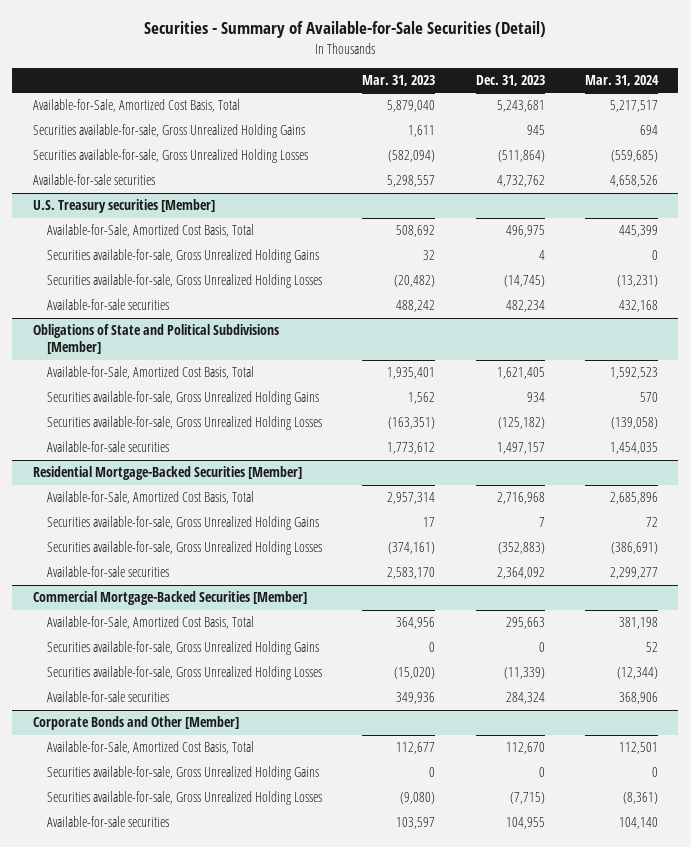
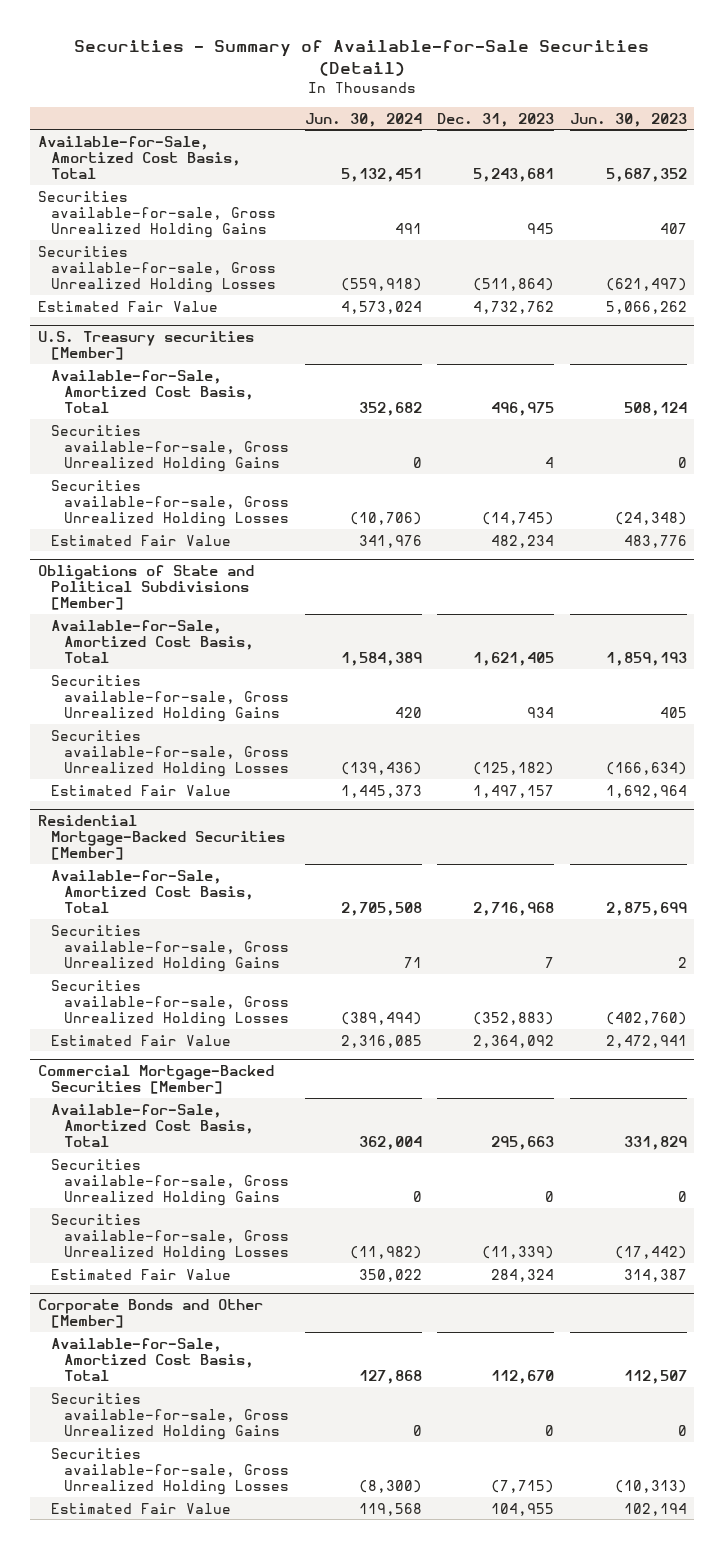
[362,75,436,87] Mar. 31, 2023 -> none
[585,75,660,87] Mar. 31, 2024 -> none
none -> [304,112,422,127] Jun. 30, 2024
none -> [569,112,687,127] Jun. 30, 2023
[32,174,155,186] Available-for-sale securities -> [37,300,218,312] Estimated Fair Value
[47,299,170,311] Available-for-sale securities -> [51,534,232,546] Estimated Fair Value
[47,441,170,453] Available-for-sale securities -> [51,784,232,796] Estimated Fair Value
[47,566,170,578] Available-for-sale securities -> [51,1034,232,1046] Estimated Fair Value
[47,691,170,703] Available-for-sale securities -> [51,1268,232,1280] Estimated Fair Value
[47,816,170,828] Available-for-sale securities -> [51,1502,232,1514] Estimated Fair Value

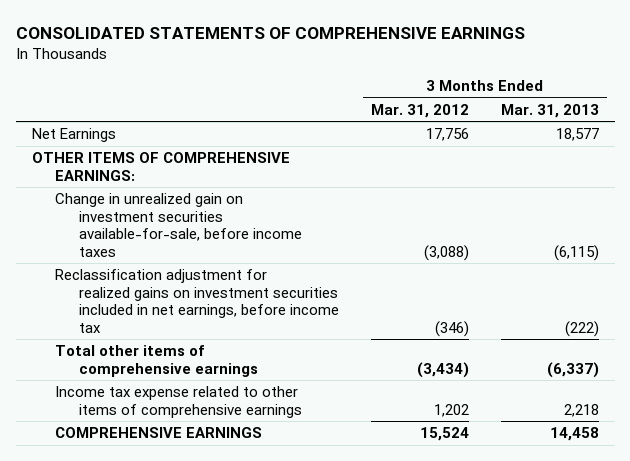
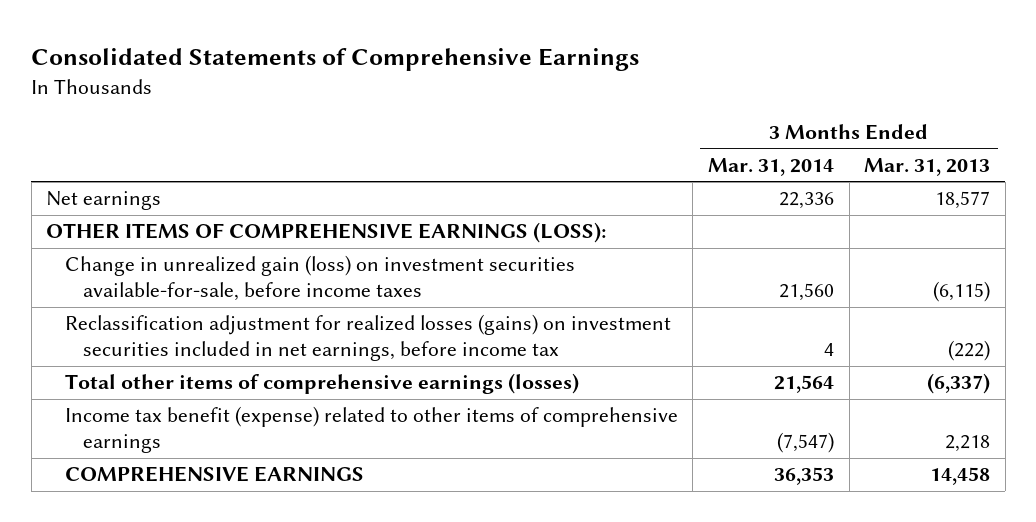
[15,26,525,39] CONSOLIDATED STATEMENTS OF COMPREHENSIVE EARNINGS -> [31,47,640,71] Consolidated Statements of Comprehensive Earnings
[370,103,469,118] Mar. 31, 2012 -> none
none -> [707,157,834,176] Mar. 31, 2014
[31,128,116,143] Net Earnings -> [46,191,162,211] Net earnings
[31,152,290,181] OTHER ITEMS OF COMPREHENSIVE EARNINGS: -> [46,222,607,244] OTHER ITEMS OF COMPREHENSIVE EARNINGS (LOSS):
[55,193,302,257] Change in unrealized gain on investment securities available-for-sale, before income taxes -> [64,255,575,302] Change in unrealized gain (loss) on investment securities available-for-sale, before income taxes
[55,269,339,333] Reclassification adjustment for realized gains on investment securities included in net earnings, before income tax -> [64,314,671,362] Reclassification adjustment for realized losses (gains) on investment securities included in net earnings, before income tax
[55,345,258,377] Total other items of comprehensive earnings -> [64,373,579,395] Total other items of comprehensive earnings (losses)
[55,386,302,418] Income tax expense related to other items of comprehensive earnings -> [64,406,678,454] Income tax benefit (expense) related to other items of comprehensive earnings

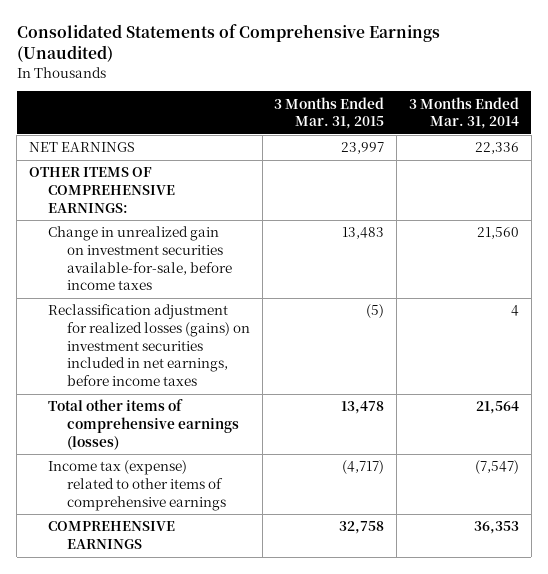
[31,47,640,71] Consolidated Statements of Comprehensive Earnings -> [16,23,440,63] Consolidated Statements of Comprehensive Earnings (Unaudited)
[864,157,991,176] Mar. 31, 2013 -> none
none -> [274,96,385,130] 3 Months Ended Mar. 31, 2015
[46,191,162,211] Net earnings -> [29,142,136,153] NET EARNINGS
[46,222,607,244] OTHER ITEMS OF COMPREHENSIVE EARNINGS (LOSS): -> [29,167,176,213] OTHER ITEMS OF COMPREHENSIVE EARNINGS:
[64,255,575,302] Change in unrealized gain (loss) on investment securities available-for-sale, before income taxes -> [48,226,232,291] Change in unrealized gain on investment securities available-for-sale, before income taxes
[64,314,671,362] Reclassification adjustment for realized losses (gains) on investment securities included in net earnings, before income tax -> [48,304,250,386] Reclassification adjustment for realized losses (gains) on investment securities included in net earnings, before income taxes
[64,406,678,454] Income tax benefit (expense) related to other items of comprehensive earnings -> [48,460,226,511] Income tax (expense) related to other items of comprehensive earnings

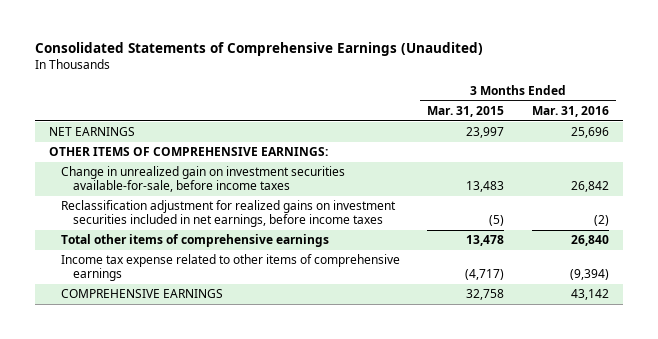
[408,96,519,130] 3 Months Ended Mar. 31, 2014 -> none
none -> [532,105,610,117] Mar. 31, 2016
[48,304,250,386] Reclassification adjustment for realized losses (gains) on investment securities included in net earnings, before income taxes -> [60,200,396,227] Reclassification adjustment for realized gains on investment securities included in net earnings, before income taxes
[48,399,239,450] Total other items of comprehensive earnings (losses) -> [60,234,329,248] Total other items of comprehensive earnings
[48,460,226,511] Income tax (expense) related to other items of comprehensive earnings -> [60,254,400,281] Income tax expense related to other items of comprehensive earnings

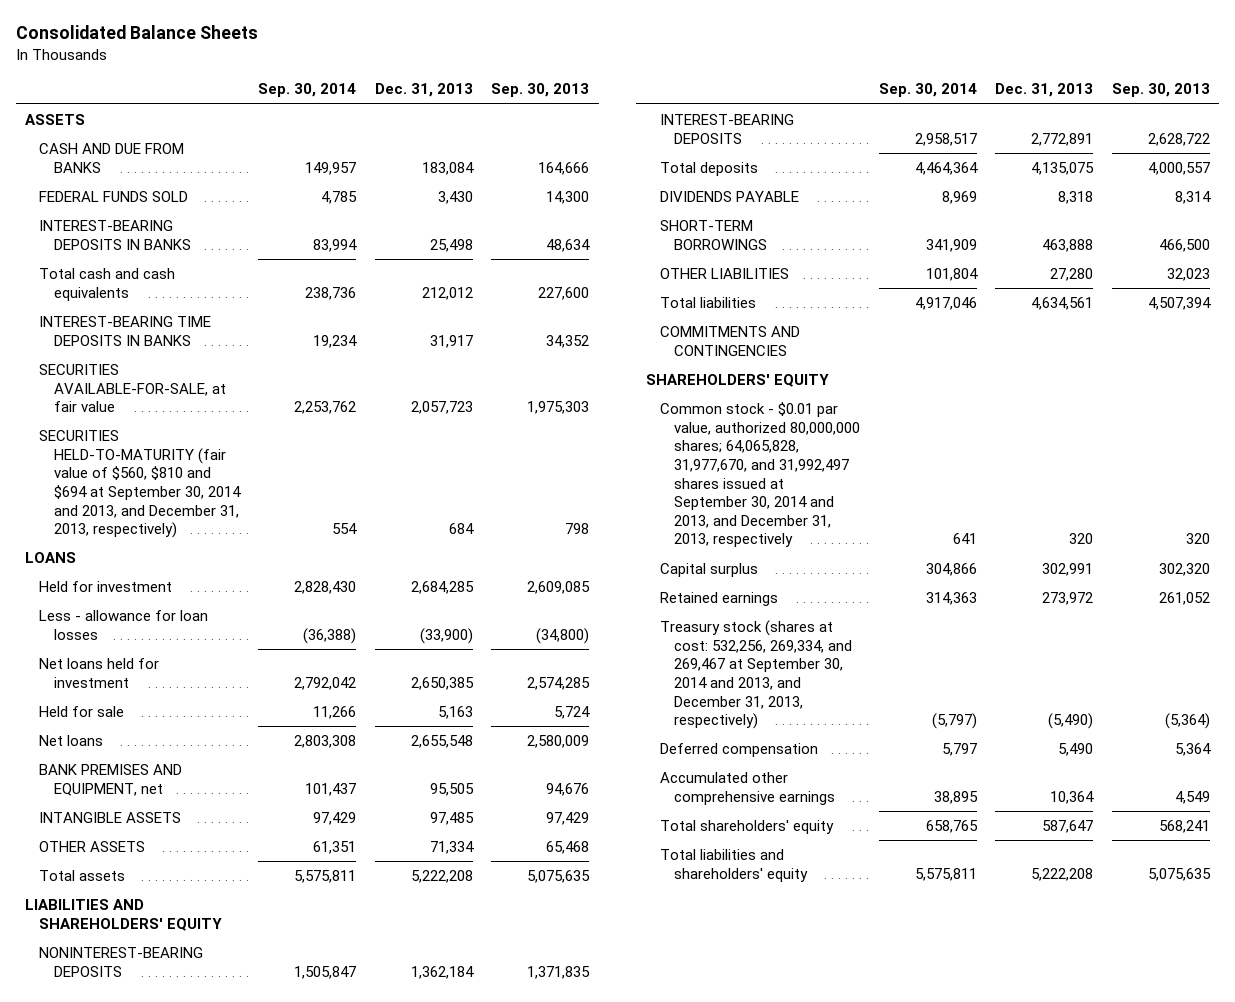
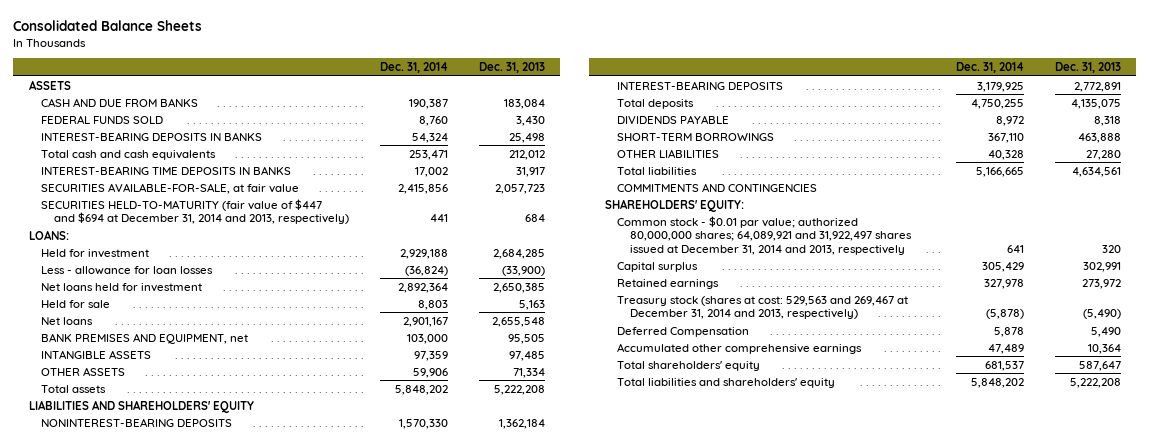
[258,83,357,98] Sep. 30, 2014 -> none
[491,83,590,98] Sep. 30, 2013 -> none
none -> [379,62,448,74] Dec. 31, 2014
[39,429,241,539] SECURITIES HELD-TO-MATURITY (fair value of $560, $810 and $694 at September 30, 2014 and 2013, and December 31, 2013, respectively) -> [41,198,349,225] SECURITIES HELD-TO-MATURITY (fair value of $447 and $694 at December 31, 2014 and 2013, respectively)
[25,551,77,563] LOANS -> [28,229,69,240] LOANS:
[645,373,829,387] SHAREHOLDERS' EQUITY -> [604,198,744,212] SHAREHOLDERS' EQUITY:
[659,401,861,548] Common stock - $0.01 par value, authorized 80,000,000 shares; 64,065,828, 31,977,670, and 31,992,497 shares issued at September 30, 2014 and 2013, and December 31, 2013, respectively -> [617,215,913,255] Common stock - $0.01 par value; authorized 80,000,000 shares; 64,089,921 and 31,922,497 shares issued at December 31, 2014 and 2013, respectively
[659,619,853,730] Treasury stock (shares at cost: 532,256, 269,334, and 269,467 at September 30, 2014 and 2013, and December 31, 2013, respectively) -> [617,295,909,320] Treasury stock (shares at cost: 529,563 and 269,467 at December 31, 2014 and 2013, respectively)
[659,742,818,757] Deferred compensation -> [617,326,750,337] Deferred Compensation

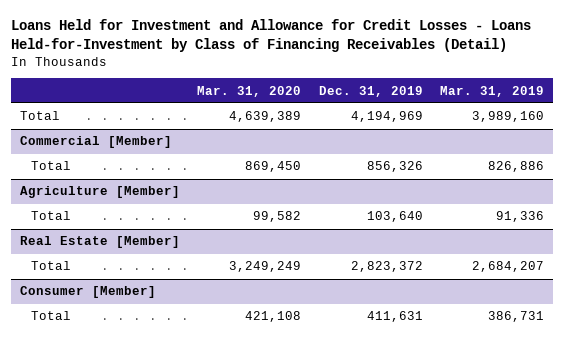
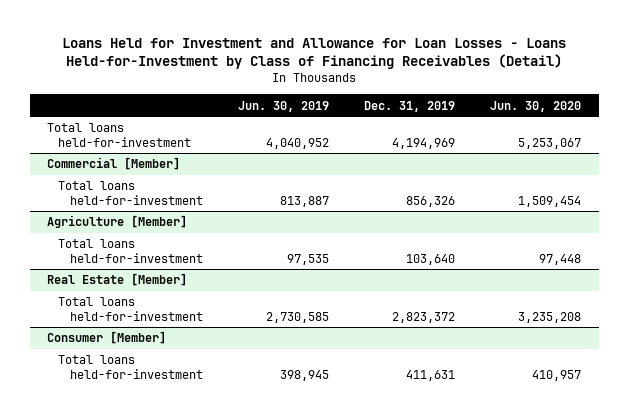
[10,19,531,53] Loans Held for Investment and Allowance for Credit Losses - Loans Held-for-Investment by Class of Financing Receivables (Detail) -> [62,37,567,70] Loans Held for Investment and Allowance for Loan Losses - Loans Held-for-Investment by Class of Financing Receivables (Detail)
[197,85,302,97] Mar. 31, 2020 -> none
[440,85,545,97] Mar. 31, 2019 -> none
none -> [237,100,329,112] Jun. 30, 2019
none -> [490,100,582,112] Jun. 30, 2020
[19,111,60,121] Total -> [47,123,192,147] Total loans held-for-investment
[30,161,71,171] Total -> [58,181,203,205] Total loans held-for-investment
[30,211,71,221] Total -> [58,239,203,263] Total loans held-for-investment
[30,261,71,271] Total -> [58,297,203,321] Total loans held-for-investment
[30,311,71,321] Total -> [58,355,203,379] Total loans held-for-investment

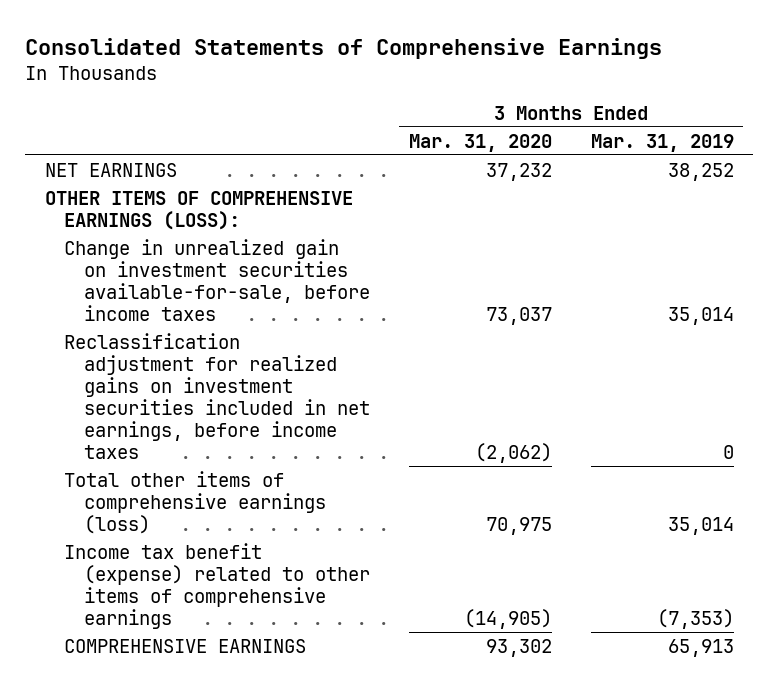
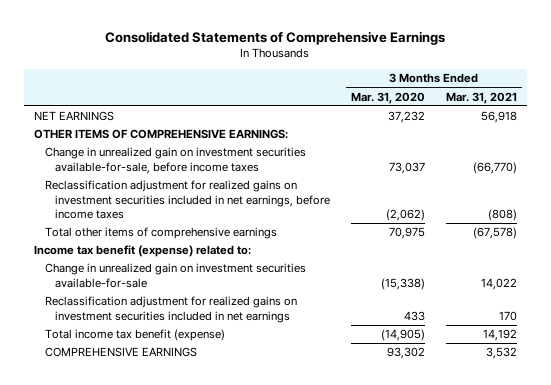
[590,133,734,152] Mar. 31, 2019 -> none
none -> [445,91,517,104] Mar. 31, 2021
[44,190,353,230] OTHER ITEMS OF COMPREHENSIVE EARNINGS (LOSS): -> [34,129,289,140] OTHER ITEMS OF COMPREHENSIVE EARNINGS:
[64,470,326,534] Total other items of comprehensive earnings (loss) -> [44,227,277,240] Total other items of comprehensive earnings
none -> [34,245,252,258] Income tax benefit (expense) related to:
none -> [44,263,306,288] Change in unrealized gain on investment securities available-for-sale
none -> [44,296,297,323] Reclassification adjustment for realized gains on investment securities included in net earnings
[64,542,370,629] Income tax benefit (expense) related to other items of comprehensive earnings -> [44,329,225,342] Total income tax benefit (expense)

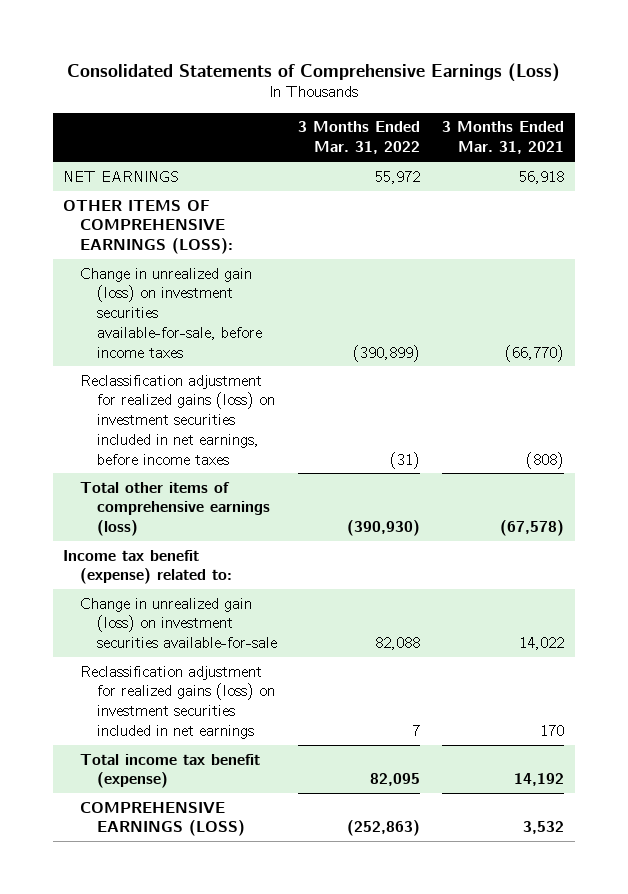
[105,30,446,45] Consolidated Statements of Comprehensive Earnings -> [66,62,560,82] Consolidated Statements of Comprehensive Earnings (Loss)
[350,91,425,104] Mar. 31, 2020 -> none
none -> [298,121,421,155] 3 Months Ended Mar. 31, 2022
[34,129,289,140] OTHER ITEMS OF COMPREHENSIVE EARNINGS: -> [63,199,234,255] OTHER ITEMS OF COMPREHENSIVE EARNINGS (LOSS):
[44,147,306,174] Change in unrealized gain on investment securities available-for-sale, before income taxes -> [80,267,262,358] Change in unrealized gain (loss) on investment securities available-for-sale, before income taxes
[44,180,331,219] Reclassification adjustment for realized gains on investment securities included in net earnings, before income taxes -> [80,374,275,465] Reclassification adjustment for realized gains (loss) on investment securities included in net earnings, before income taxes
[44,227,277,240] Total other items of comprehensive earnings -> [80,481,270,537] Total other items of comprehensive earnings (loss)
[44,263,306,288] Change in unrealized gain on investment securities available-for-sale -> [80,597,277,649] Change in unrealized gain (loss) on investment securities available-for-sale
[44,296,297,323] Reclassification adjustment for realized gains on investment securities included in net earnings -> [80,665,275,739] Reclassification adjustment for realized gains (loss) on investment securities included in net earnings
[44,347,197,358] COMPREHENSIVE EARNINGS -> [80,801,245,837] COMPREHENSIVE EARNINGS (LOSS)

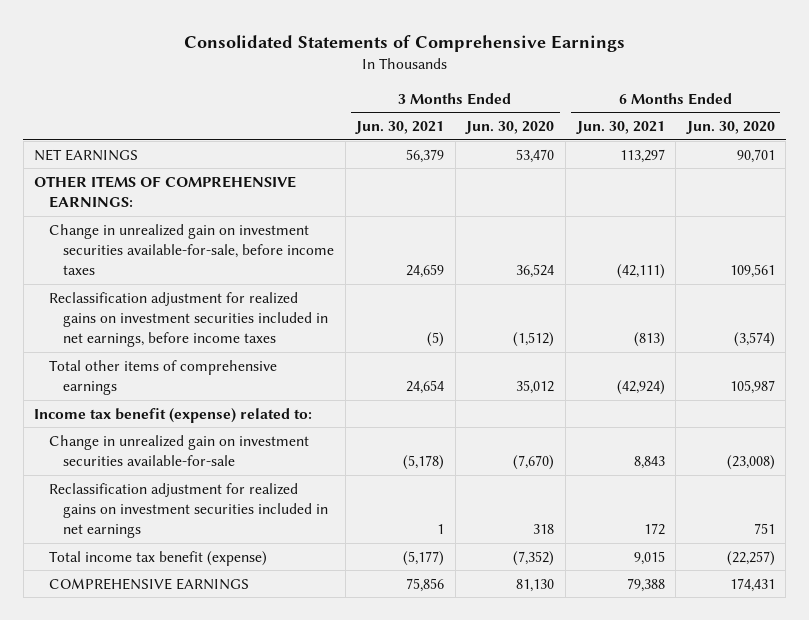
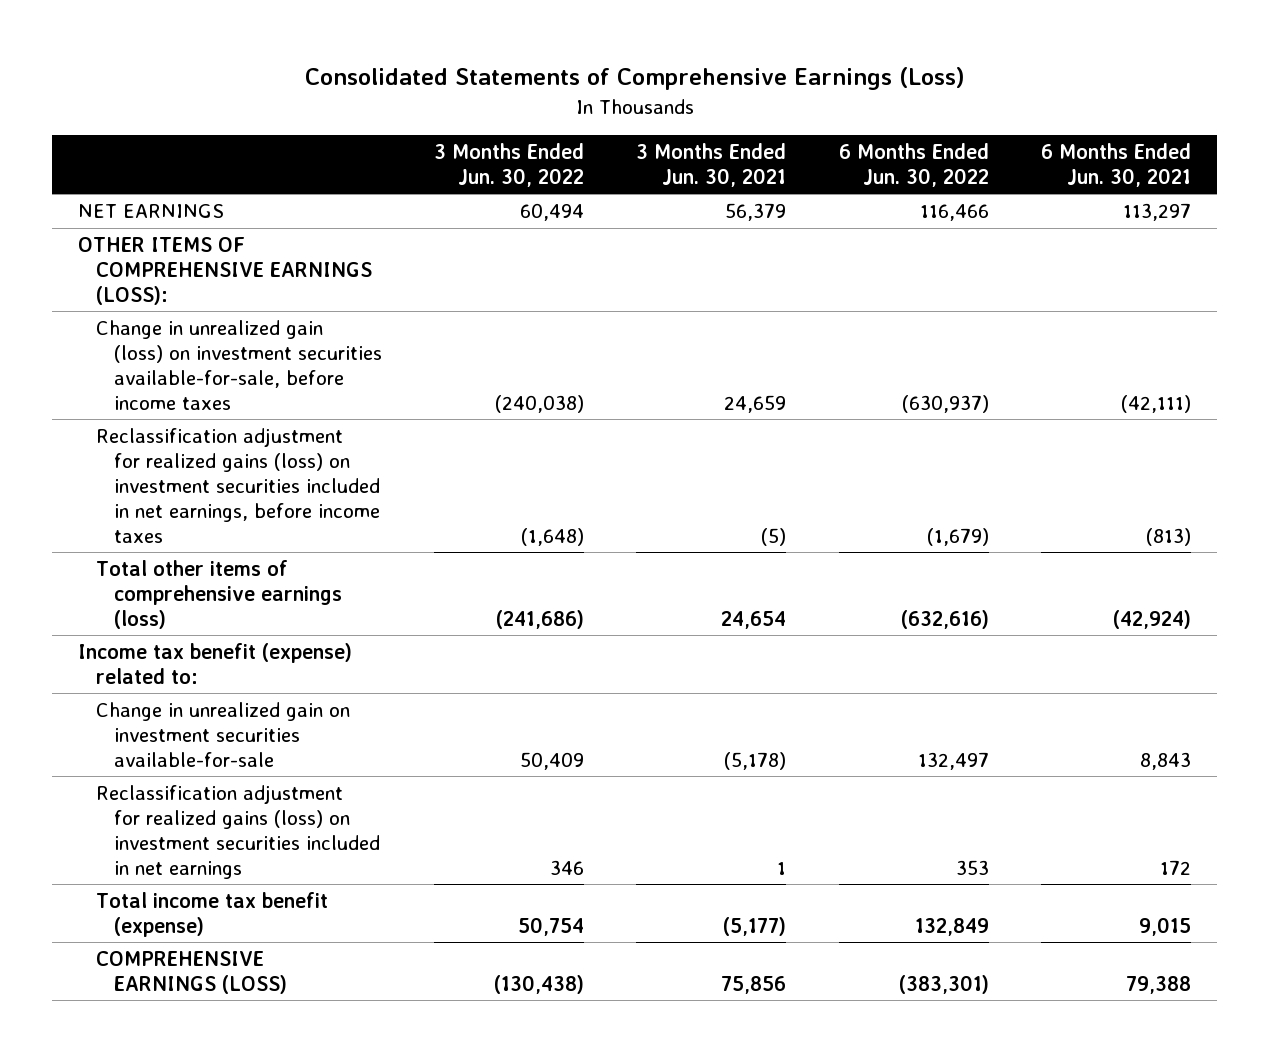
[183,34,625,52] Consolidated Statements of Comprehensive Earnings -> [304,67,965,91] Consolidated Statements of Comprehensive Earnings (Loss)
[465,121,555,135] Jun. 30, 2020 -> none
[685,121,775,135] Jun. 30, 2020 -> none
none -> [434,142,585,187] 3 Months Ended Jun. 30, 2022
none -> [838,142,989,187] 6 Months Ended Jun. 30, 2022
[34,175,297,209] OTHER ITEMS OF COMPREHENSIVE EARNINGS: -> [78,236,373,305] OTHER ITEMS OF COMPREHENSIVE EARNINGS (LOSS):
[48,223,335,276] Change in unrealized gain on investment securities available-for-sale, before income taxes -> [96,319,382,410] Change in unrealized gain (loss) on investment securities available-for-sale, before income taxes
[48,291,329,348] Reclassification adjustment for realized gains on investment securities included in net earnings, before income taxes -> [96,427,380,543] Reclassification adjustment for realized gains (loss) on investment securities included in net earnings, before income taxes
[48,359,277,396] Total other items of comprehensive earnings -> [96,559,342,629] Total other items of comprehensive earnings (loss)
[48,482,329,539] Reclassification adjustment for realized gains on investment securities included in net earnings -> [96,784,380,879] Reclassification adjustment for realized gains (loss) on investment securities included in net earnings
[48,577,249,590] COMPREHENSIVE EARNINGS -> [96,950,287,994] COMPREHENSIVE EARNINGS (LOSS)

